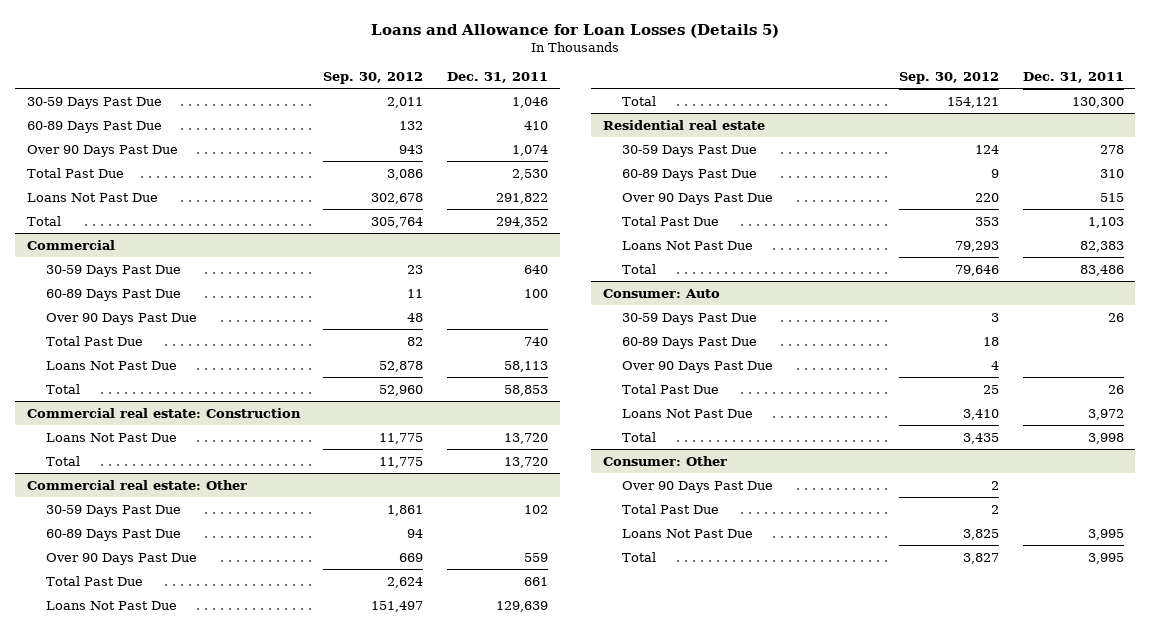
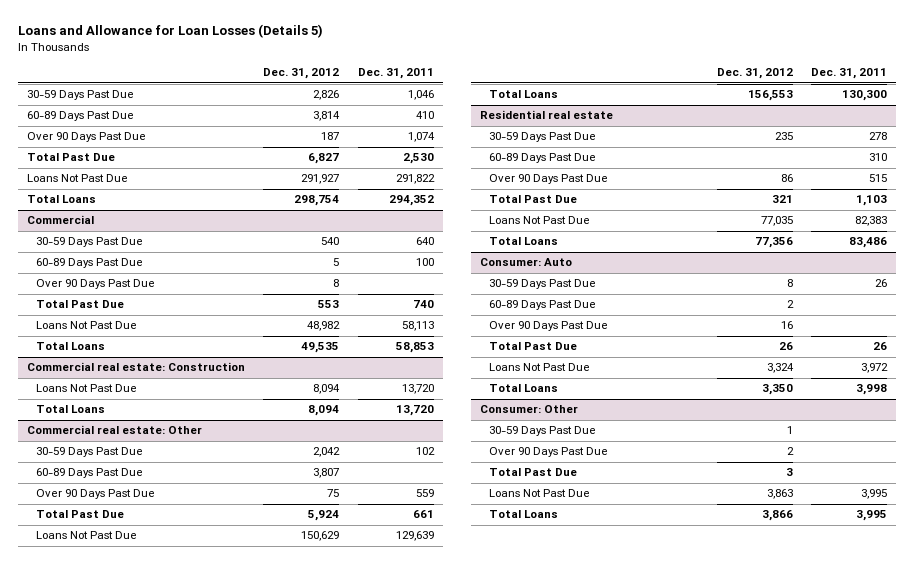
[323,72,424,85] Sep. 30, 2012 -> none
none -> [263,68,340,80] Dec. 31, 2012
[26,215,61,226] Total -> [26,195,96,204] Total Loans
[46,383,81,394] Total -> [35,342,105,351] Total Loans
[46,455,81,466] Total -> [35,405,105,414] Total Loans
[622,95,657,106] Total -> [489,90,559,99] Total Loans
[622,263,657,274] Total -> [489,237,559,246] Total Loans
[622,431,657,442] Total -> [489,384,559,393] Total Loans
none -> [489,426,597,437] 30-59 Days Past Due
[622,551,657,562] Total -> [489,510,559,519] Total Loans

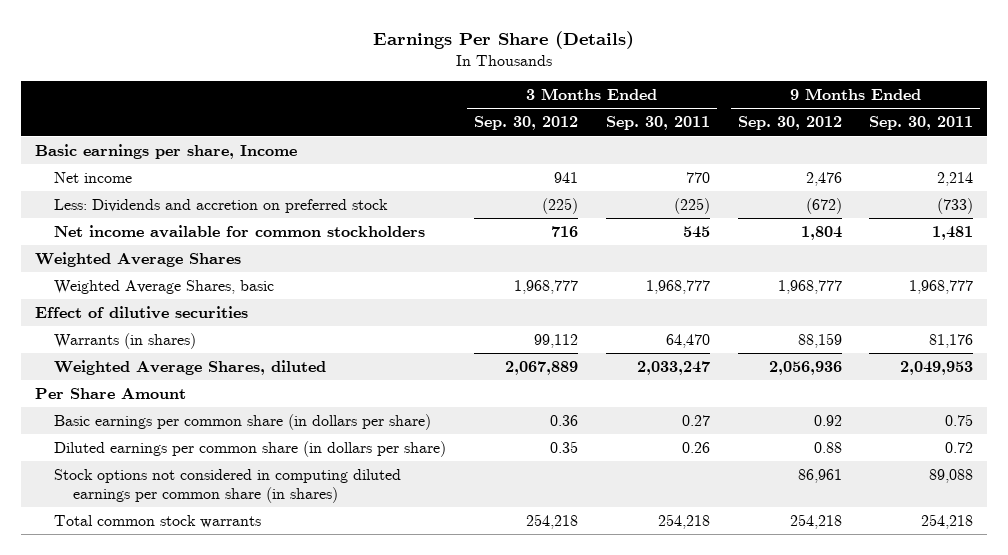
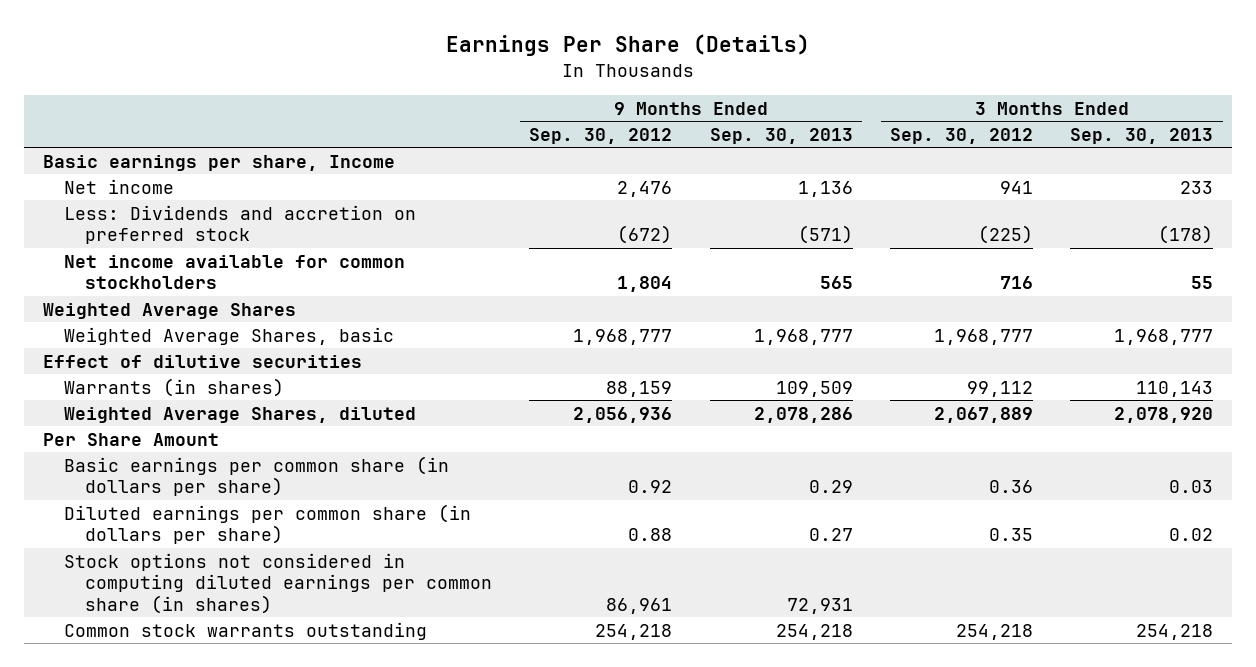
[605,116,710,131] Sep. 30, 2011 -> none
[869,116,974,131] Sep. 30, 2011 -> none
none -> [709,127,853,144] Sep. 30, 2013
none -> [1070,127,1214,144] Sep. 30, 2013
[54,514,262,528] Total common stock warrants -> [64,621,428,640] Common stock warrants outstanding

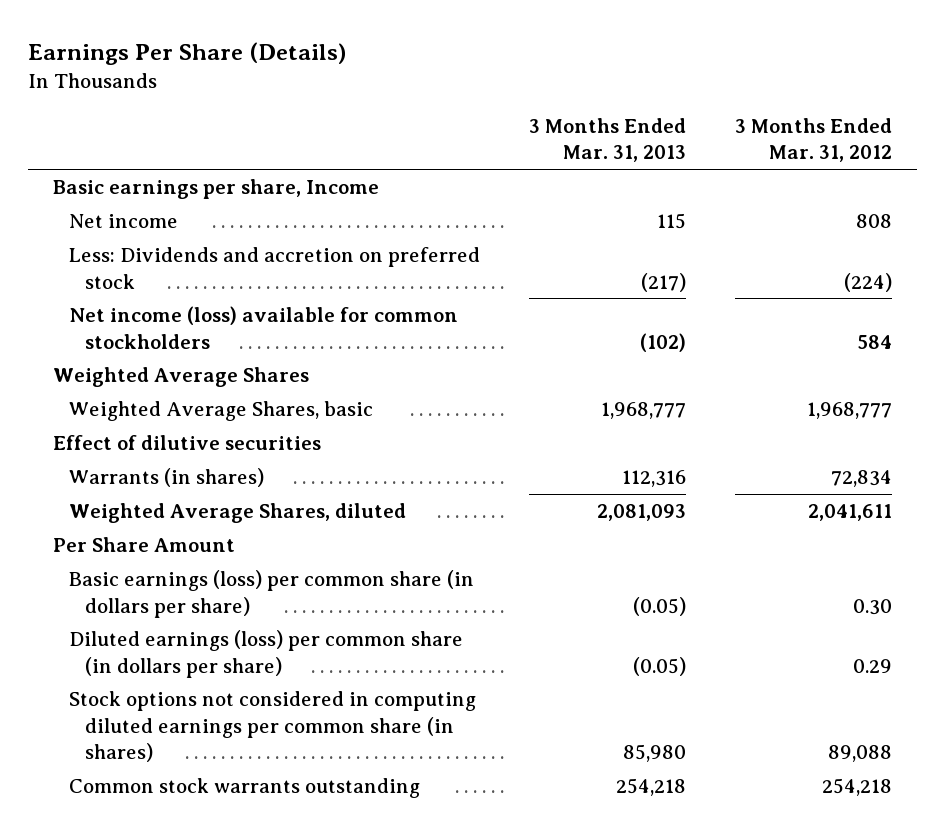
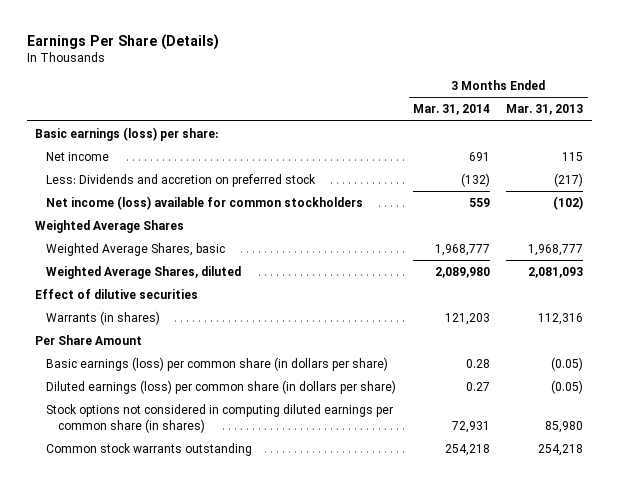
[735,117,893,163] 3 Months Ended Mar. 31, 2012 -> none
none -> [412,104,490,116] Mar. 31, 2014
[52,178,379,199] Basic earnings per share, Income -> [35,126,219,141] Basic earnings (loss) per share:
[68,502,406,523] Weighted Average Shares, diluted -> [46,265,242,279] Weighted Average Shares, diluted

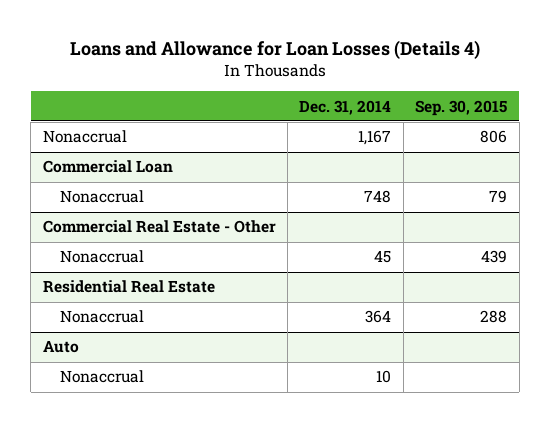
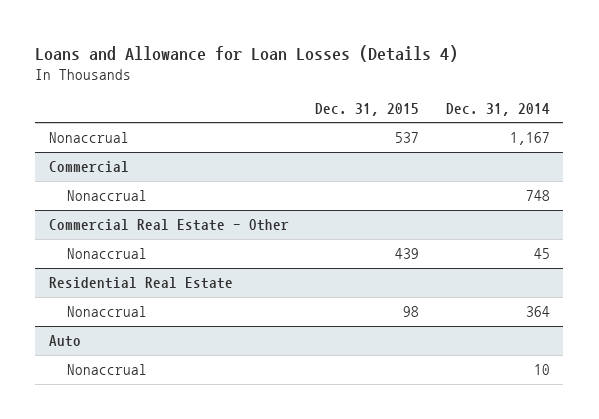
[415,99,508,116] Sep. 30, 2015 -> none
none -> [315,102,420,116] Dec. 31, 2015
[42,160,173,174] Commercial Loan -> [48,161,129,173] Commercial

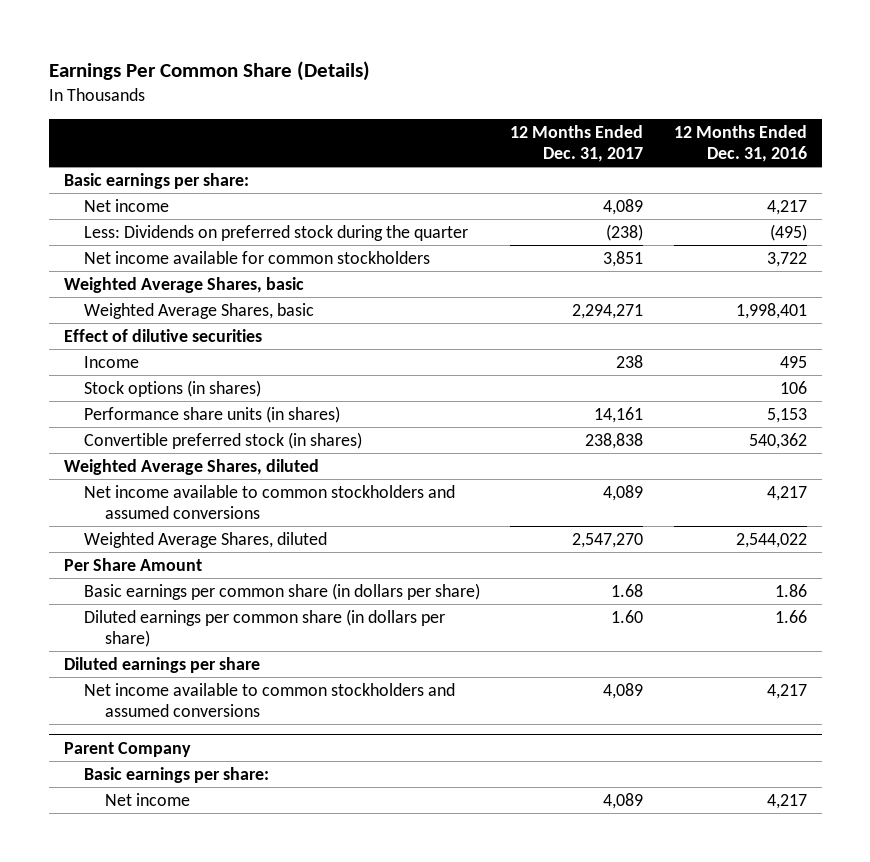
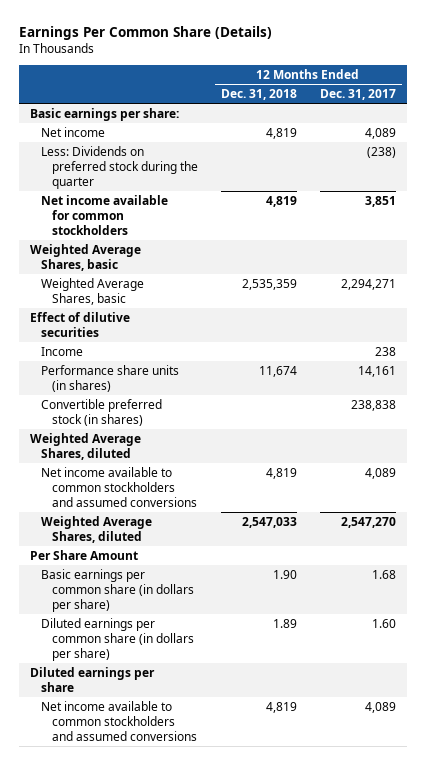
[673,124,807,163] 12 Months Ended Dec. 31, 2016 -> none
none -> [220,88,297,100] Dec. 31, 2018
[84,379,262,397] Stock options (in shares) -> none
[63,741,191,757] Parent Company -> none
[84,766,270,783] Basic earnings per share: -> none
[104,792,190,806] Net income -> none

